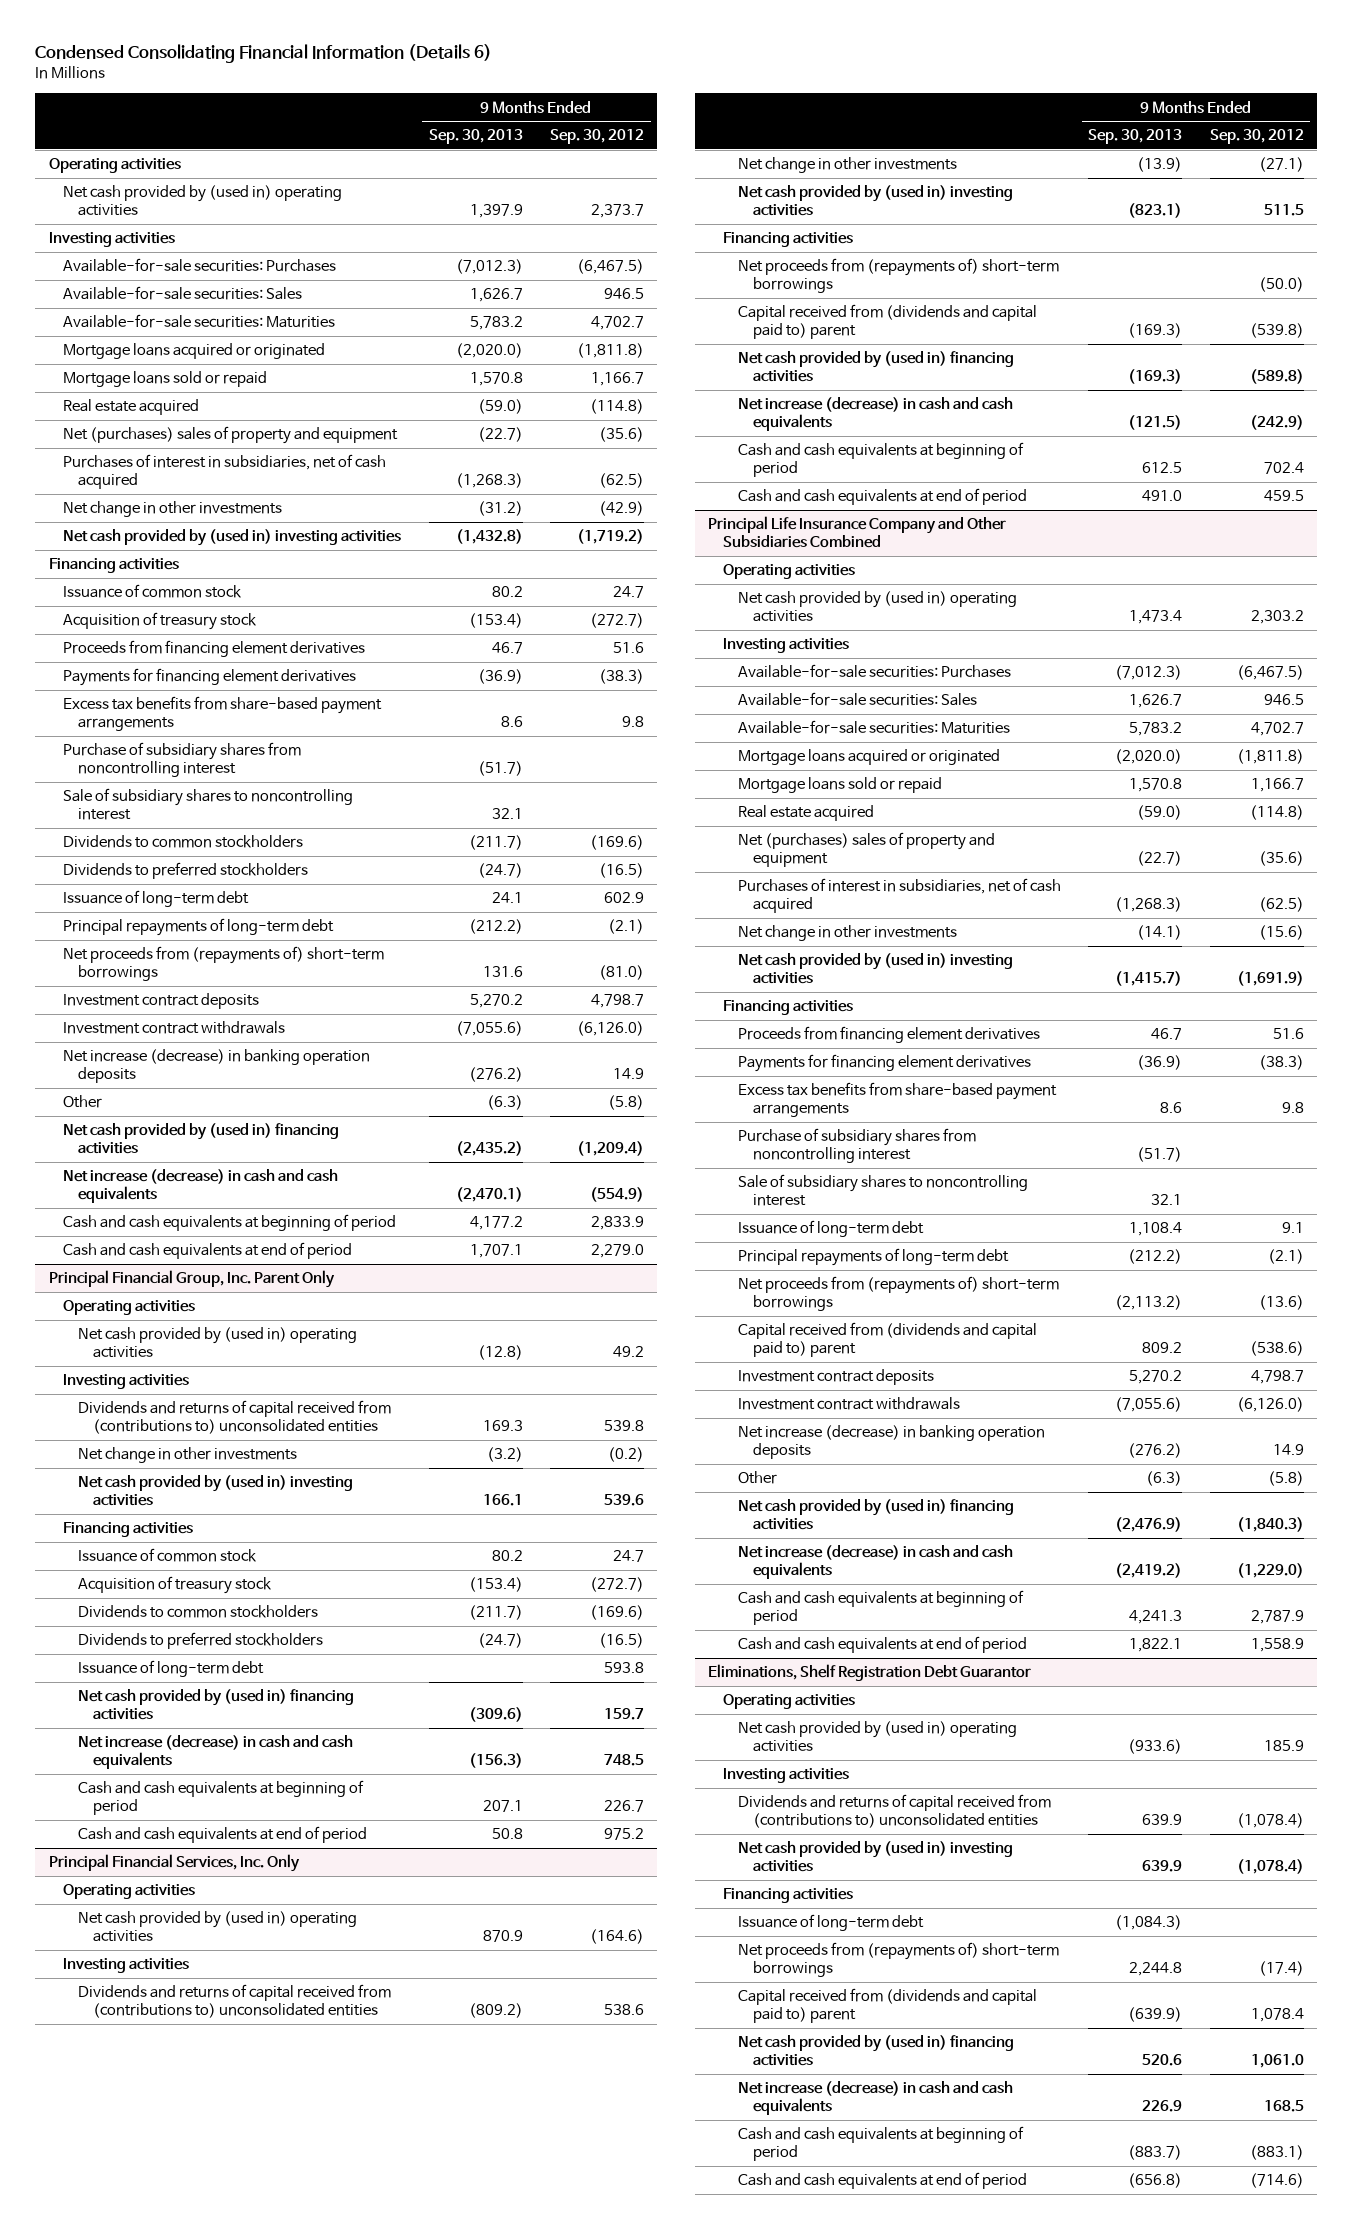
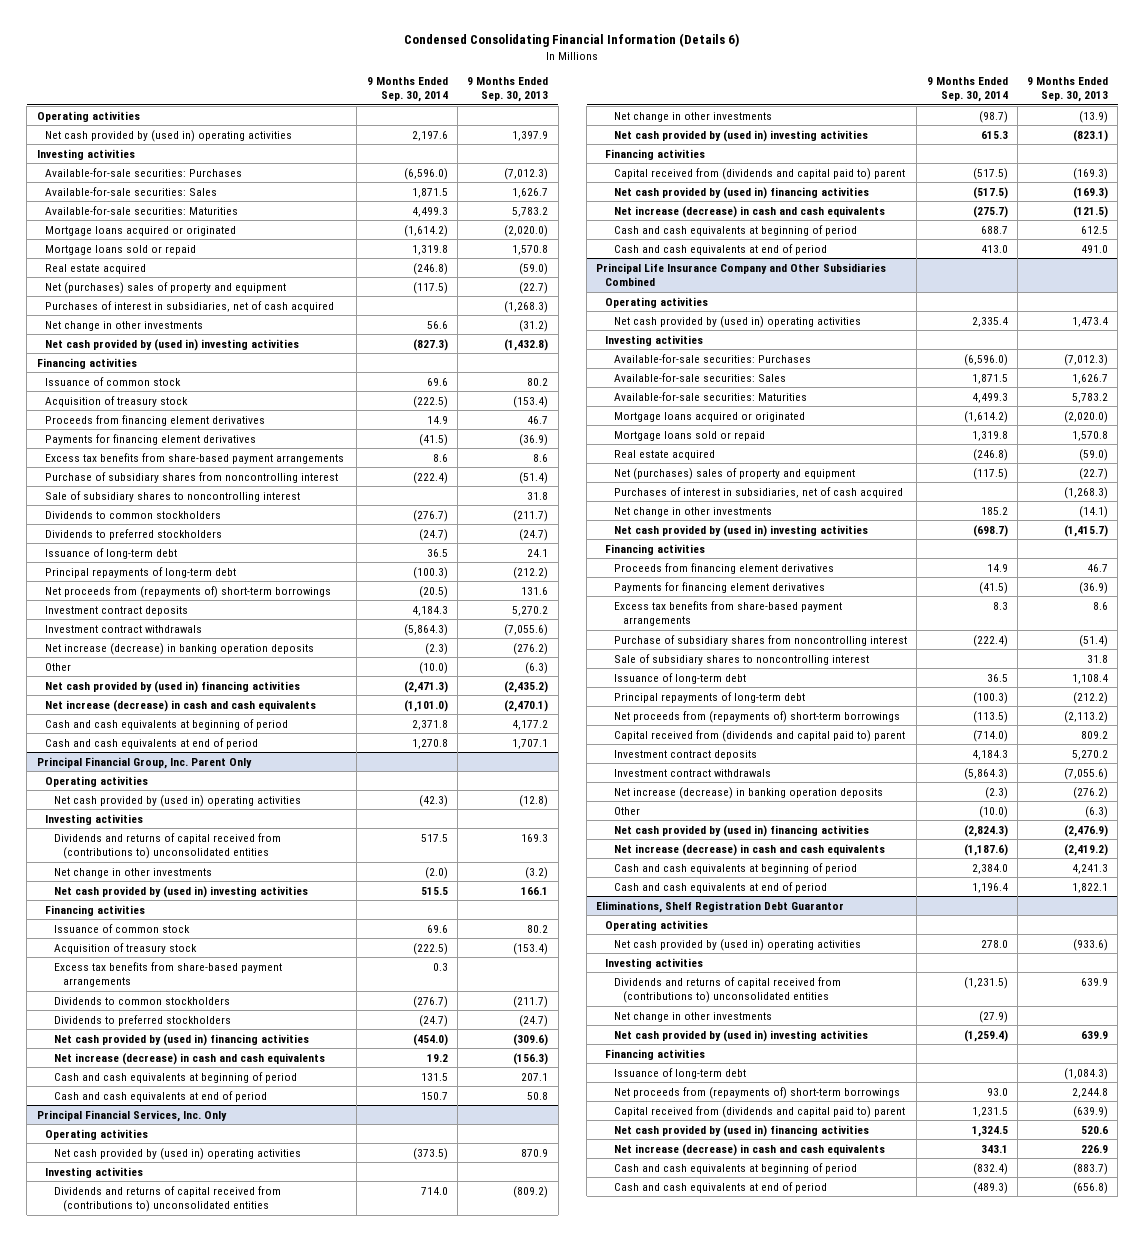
[549,129,644,145] Sep. 30, 2012 -> none
none -> [366,76,448,103] 9 Months Ended Sep. 30, 2014
[477,761,523,777] (51.7) -> [519,471,549,484] (51.4)
[491,808,523,820] 32.1 -> [527,491,549,500] 31.8
none -> [54,961,283,988] Excess tax benefits from share-based payment arrangements
[78,1660,265,1678] Issuance of long-term debt -> none
[737,258,1059,294] Net proceeds from (repayments of) short-term borrowings -> none
[1137,1147,1183,1163] (51.7) -> [1079,634,1109,647] (51.4)
[1151,1194,1183,1206] 32.1 -> [1087,654,1109,663] 31.8
none -> [613,1011,772,1022] Net change in other investments

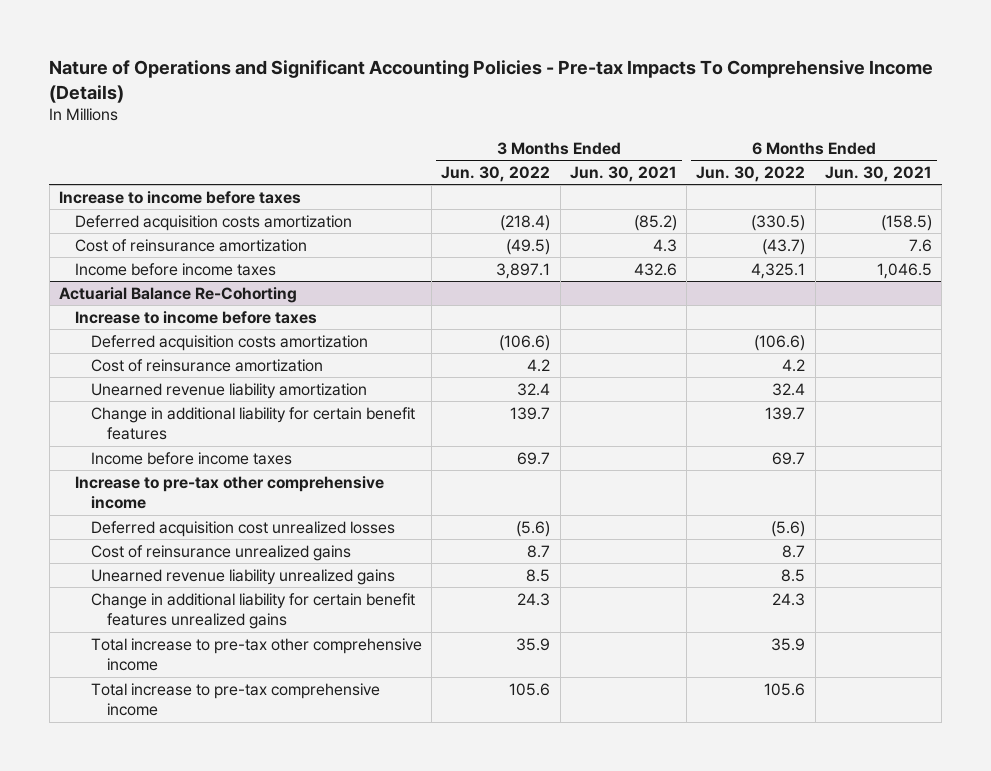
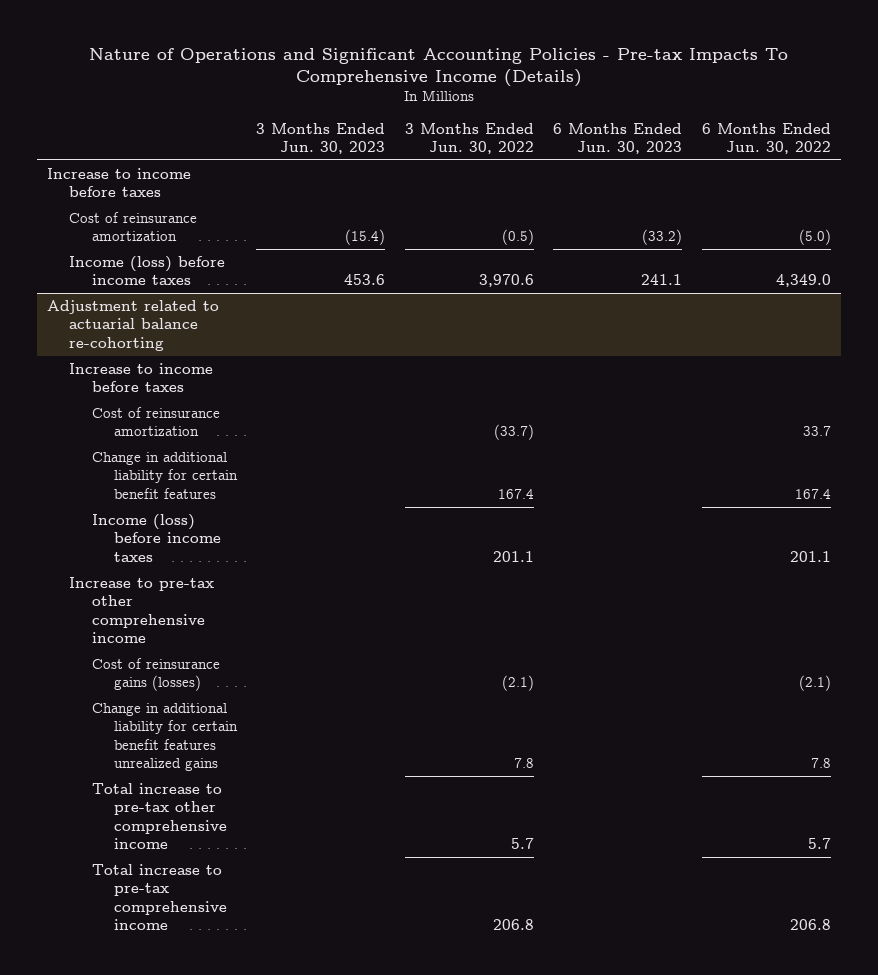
[569,165,677,182] Jun. 30, 2021 -> none
[824,165,932,182] Jun. 30, 2021 -> none
none -> [256,122,386,155] 3 Months Ended Jun. 30, 2023
none -> [553,122,683,155] 6 Months Ended Jun. 30, 2023
[74,214,352,231] Deferred acquisition costs amortization -> none
[506,238,551,255] (49.5) -> [501,229,534,246] (0.5)
[762,238,806,255] (43.7) -> [799,229,832,246] (5.0)
[74,262,276,276] Income before income taxes -> [69,255,226,286] Income (loss) before income taxes
[496,262,551,279] 3,897.1 -> [478,274,534,288] 3,970.6
[751,262,806,279] 4,325.1 -> [776,274,832,288] 4,349.0
[58,286,297,303] Actuarial Balance Re-Cohorting -> [47,299,220,351] Adjustment related to actuarial balance re-cohorting
[90,334,368,351] Deferred acquisition costs amortization -> none
[90,382,367,399] Unearned revenue liability amortization -> none
[527,358,551,372] 4.2 -> [493,424,534,441] (33.7)
[782,358,806,372] 4.2 -> [803,426,832,437] 33.7
[510,406,551,420] 139.7 -> [497,488,534,499] 167.4
[765,406,806,420] 139.7 -> [795,488,832,499] 167.4
[90,451,292,465] Income before income taxes -> [91,513,221,562] Income (loss) before income taxes
[517,451,551,465] 69.7 -> [492,550,534,562] 201.1
[772,451,806,465] 69.7 -> [790,550,832,562] 201.1
[90,520,395,537] Deferred acquisition cost unrealized losses -> none
[90,568,395,585] Unearned revenue liability unrealized gains -> none
[90,544,351,561] Cost of reinsurance unrealized gains -> [91,657,220,692] Cost of reinsurance gains (losses)
[527,544,551,558] 8.7 -> [501,675,534,692] (2.1)
[782,544,806,558] 8.7 -> [799,675,832,692] (2.1)
[517,592,551,606] 24.3 -> [513,758,534,769] 7.8
[772,592,806,606] 24.3 -> [811,758,832,769] 7.8
[516,637,551,651] 35.9 -> [510,838,534,850] 5.7
[771,637,806,651] 35.9 -> [808,838,832,850] 5.7
[509,682,551,696] 105.6 -> [492,919,534,931] 206.8
[764,682,806,696] 105.6 -> [790,919,832,931] 206.8

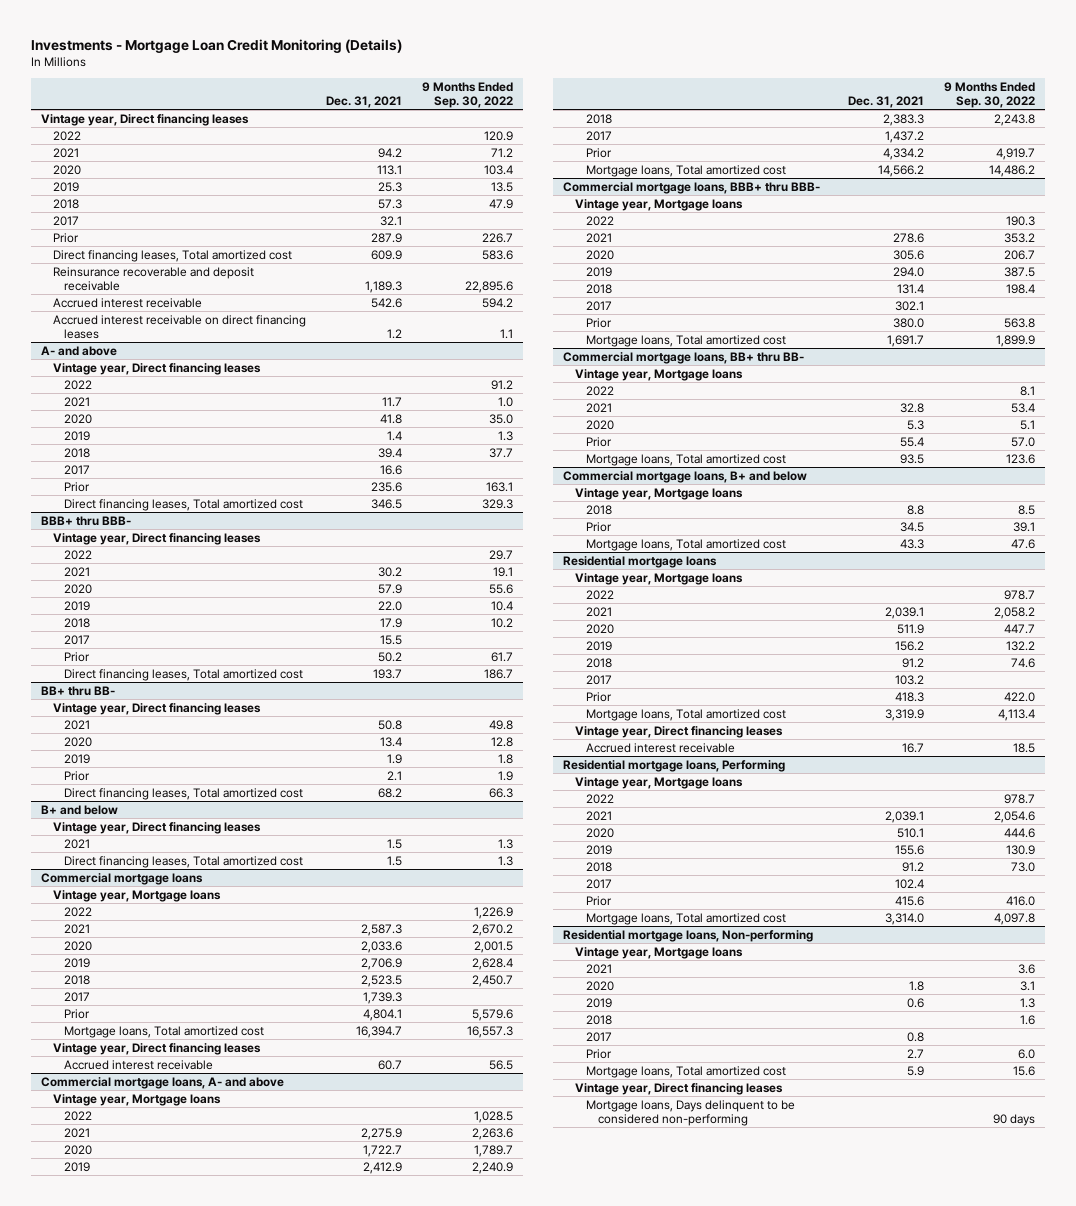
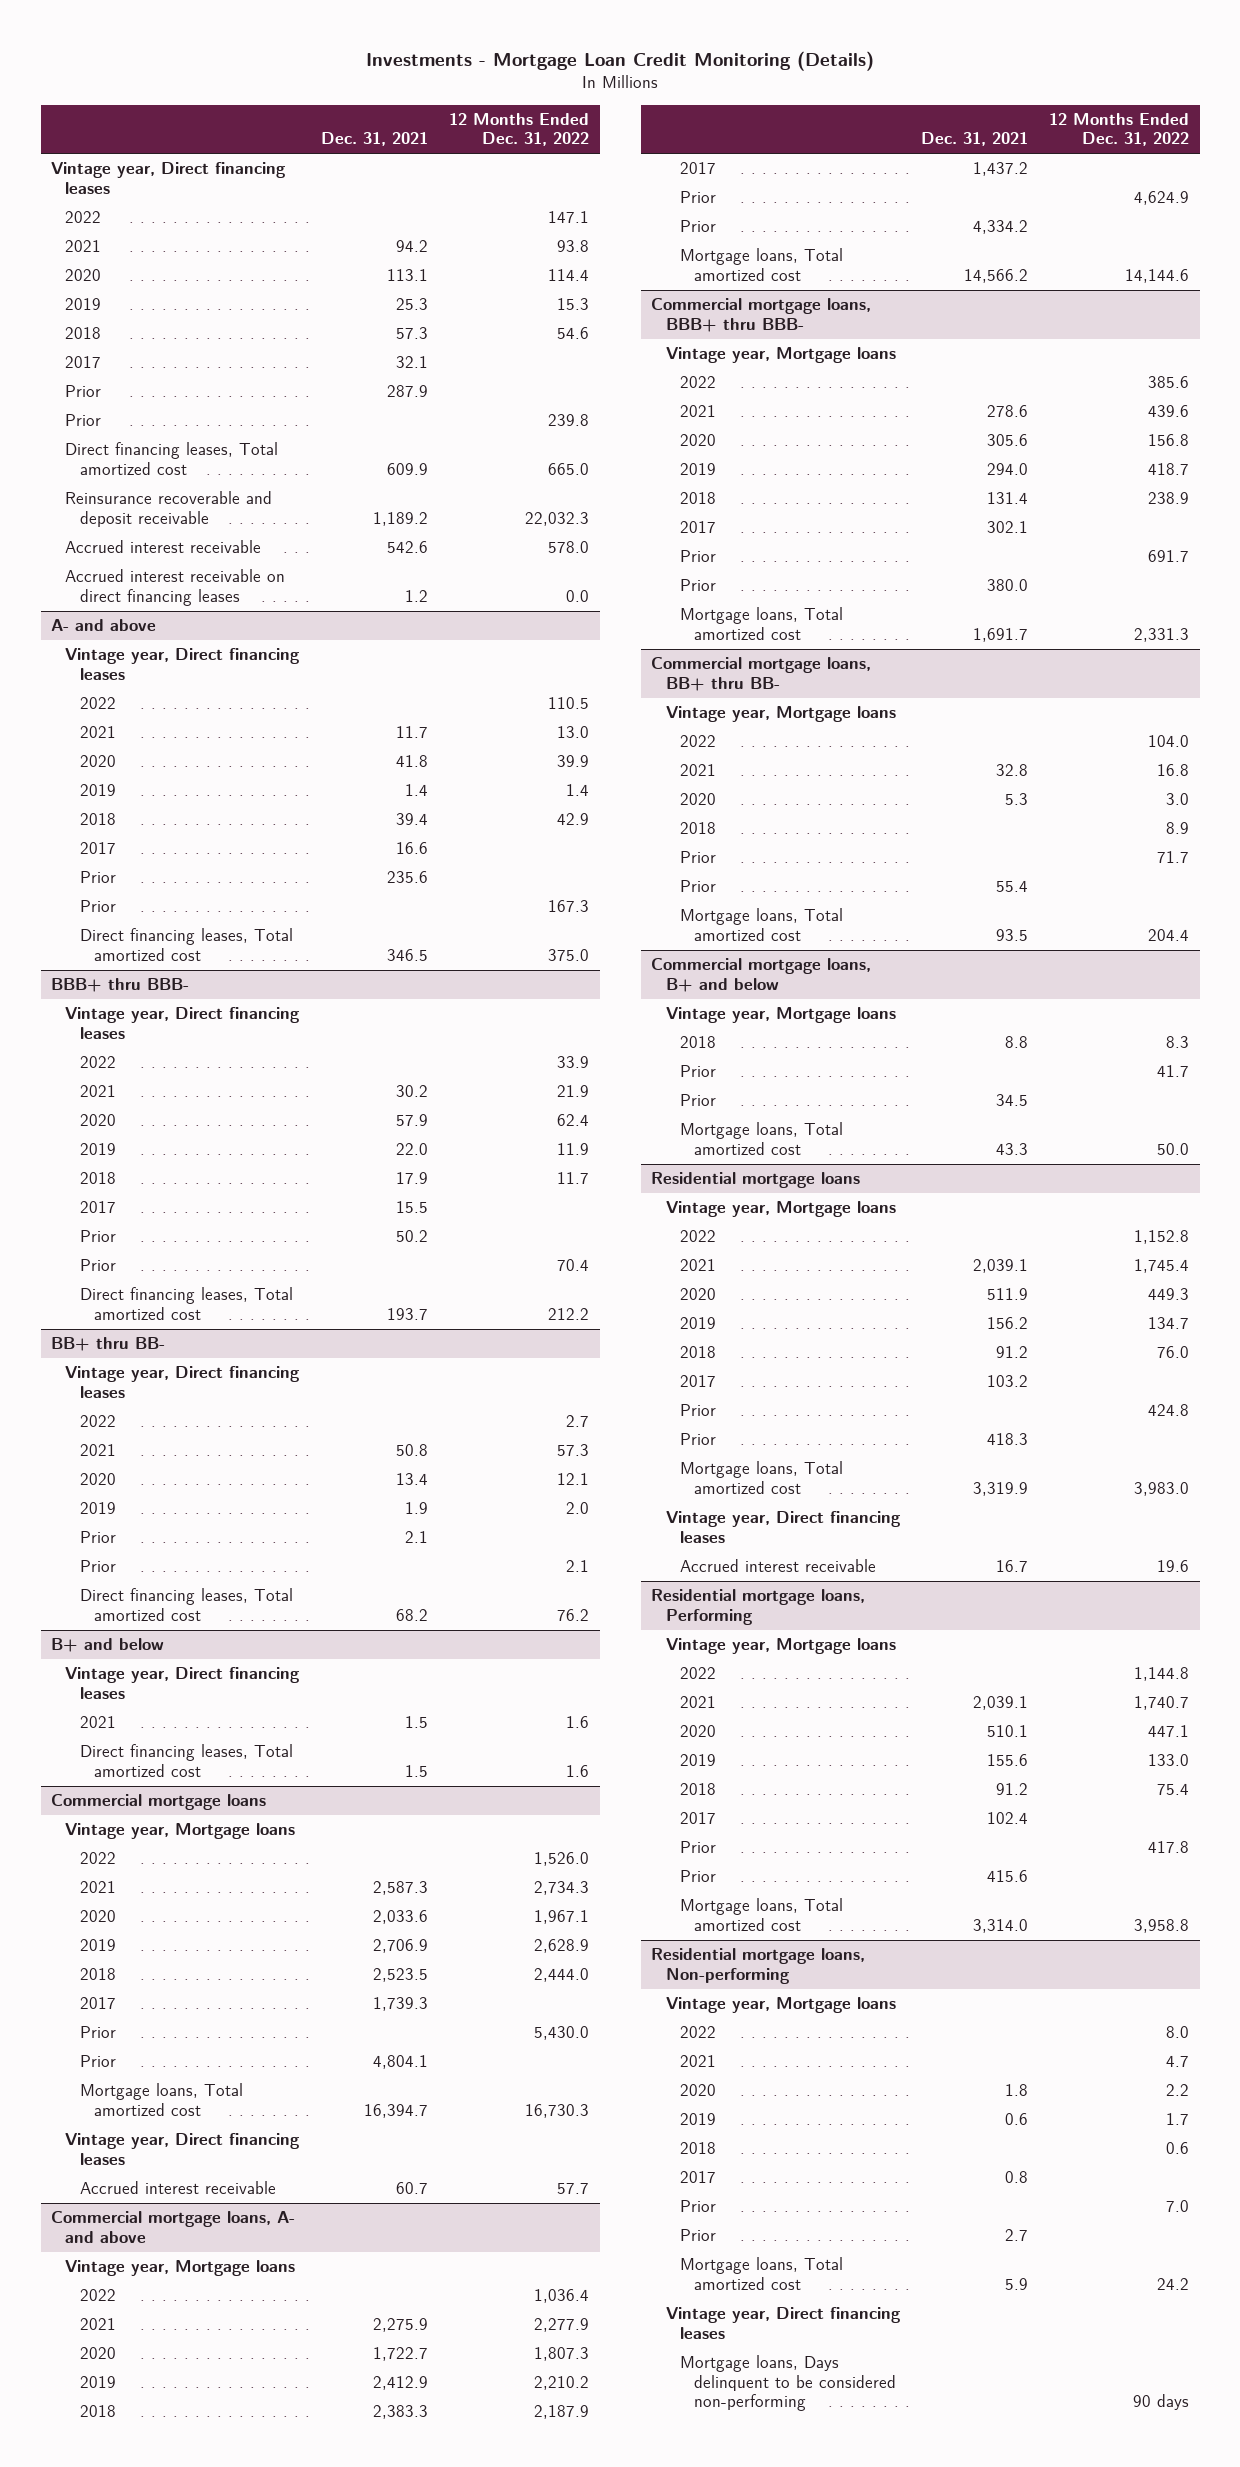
[421,81,513,109] 9 Months Ended Sep. 30, 2022 -> none
none -> [449,112,590,147] 12 Months Ended Dec. 31, 2022
none -> [65,414,102,427] Prior
[364,280,402,293] 1,189.3 -> [372,511,428,526] 1,189.2
none -> [79,900,116,913] Prior
none -> [79,1259,116,1272] Prior
none -> [79,1415,116,1428] 2022
none -> [79,1560,116,1573] Prior
none -> [79,2026,116,2039] Prior
none -> [679,191,716,204] Prior
none -> [679,550,716,563] Prior
none -> [679,822,716,835] 2018
none -> [679,851,716,864] Prior
none -> [679,1065,716,1078] Prior
none -> [679,1404,716,1417] Prior
none -> [679,1841,716,1854] Prior
none -> [679,2026,716,2039] 2022
none -> [679,2200,716,2213] Prior

